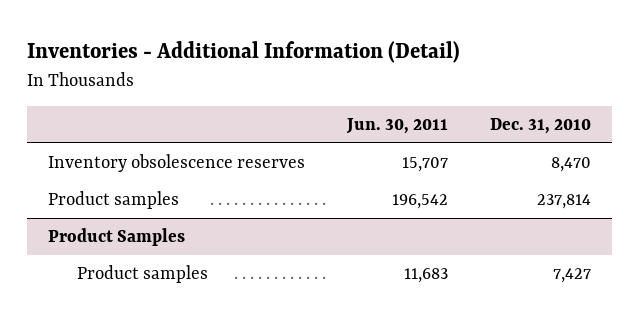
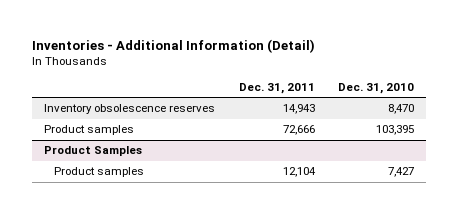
[346,118,449,135] Jun. 30, 2011 -> none
none -> [238,82,315,94] Dec. 31, 2011
[537,194,592,210] 237,814 -> [375,125,414,136] 103,395

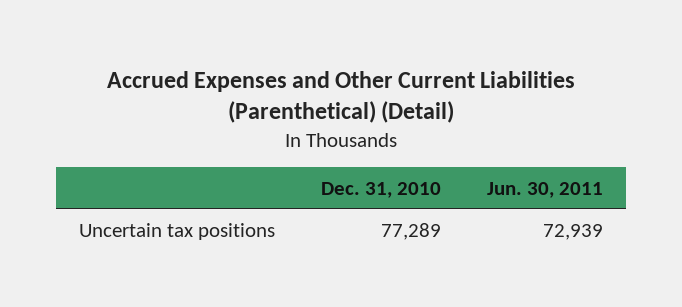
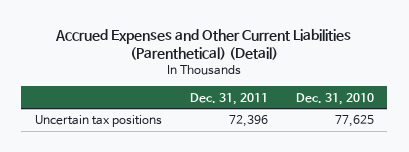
[486,181,603,198] Jun. 30, 2011 -> none
none -> [189,92,268,105] Dec. 31, 2011
[380,223,441,241] 77,289 -> [334,115,374,128] 77,625

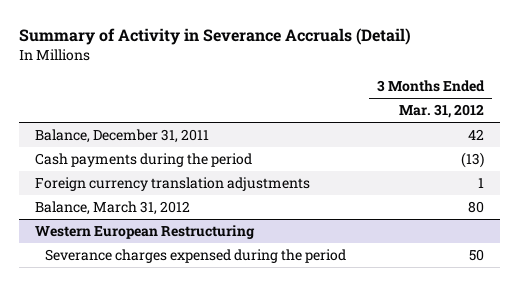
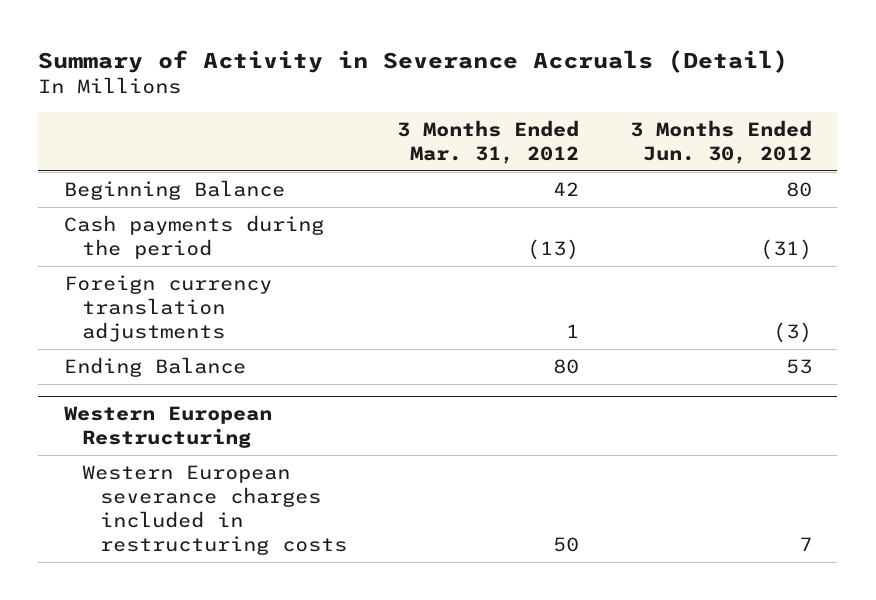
none -> [630,119,813,164] 3 Months Ended Jun. 30, 2012
[34,129,209,144] Balance, December 31, 2011 -> [63,180,285,201] Beginning Balance
[34,201,190,216] Balance, March 31, 2012 -> [63,357,246,378] Ending Balance
[44,249,346,264] Severance charges expensed during the period -> none
none -> [81,465,347,556] Western European severance charges included in restructuring costs

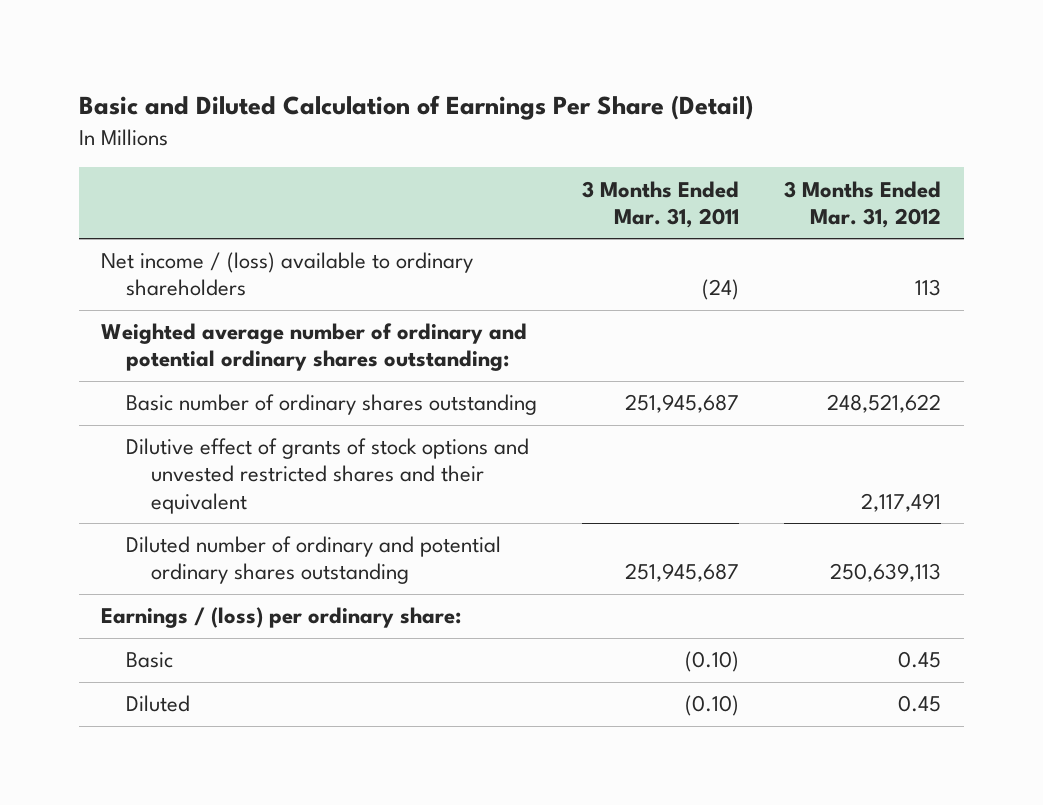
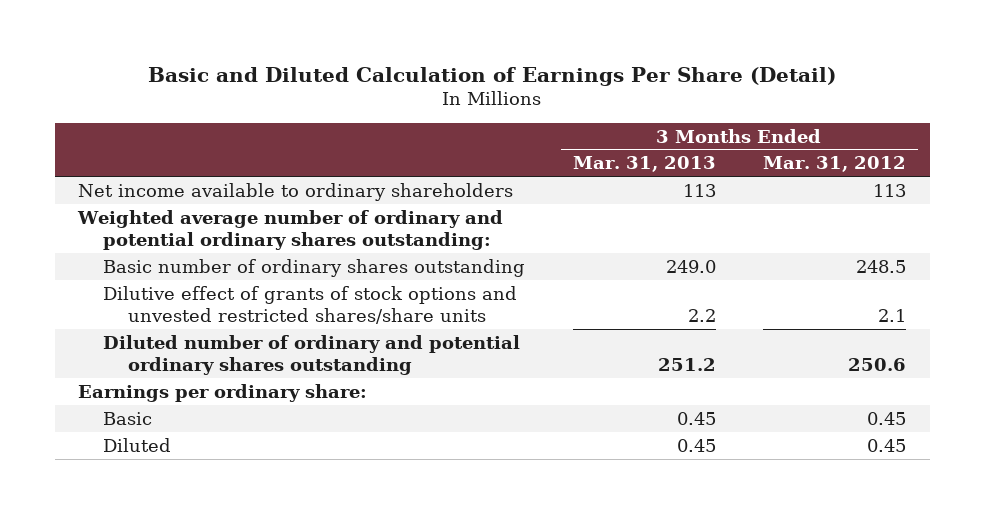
[582,180,740,228] 3 Months Ended Mar. 31, 2011 -> none
none -> [572,156,716,173] Mar. 31, 2013
[101,252,474,297] Net income / (loss) available to ordinary shareholders -> [78,182,514,201] Net income available to ordinary shareholders
[827,394,942,414] 248,521,622 -> [856,259,907,273] 248.5
[126,438,530,514] Dilutive effect of grants of stock options and unvested restricted shares and their equivalent -> [103,285,518,325] Dilutive effect of grants of stock options and unvested restricted shares/share units
[861,492,942,512] 2,117,491 -> [878,309,907,323] 2.1
[830,563,942,583] 250,639,113 -> [848,358,907,372] 250.6
[101,607,462,629] Earnings / (loss) per ordinary share: -> [78,383,368,402] Earnings per ordinary share:

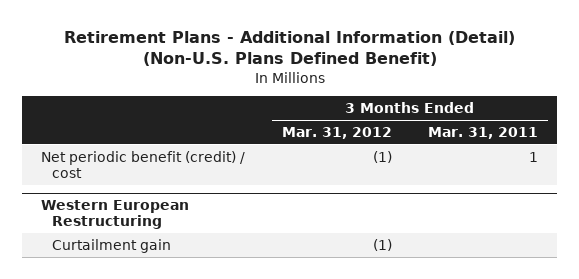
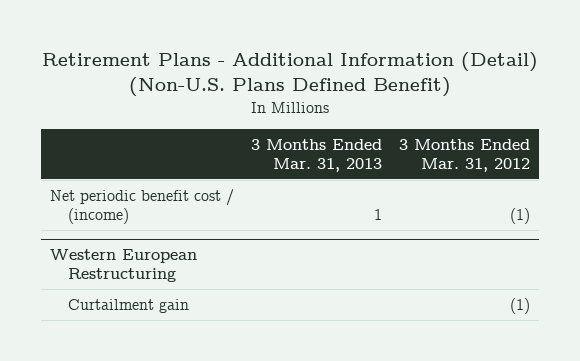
[428,126,539,139] Mar. 31, 2011 -> none
none -> [250,139,382,172] 3 Months Ended Mar. 31, 2013
[40,150,245,178] Net periodic benefit (credit) / cost -> [49,189,234,224] Net periodic benefit cost / (income)

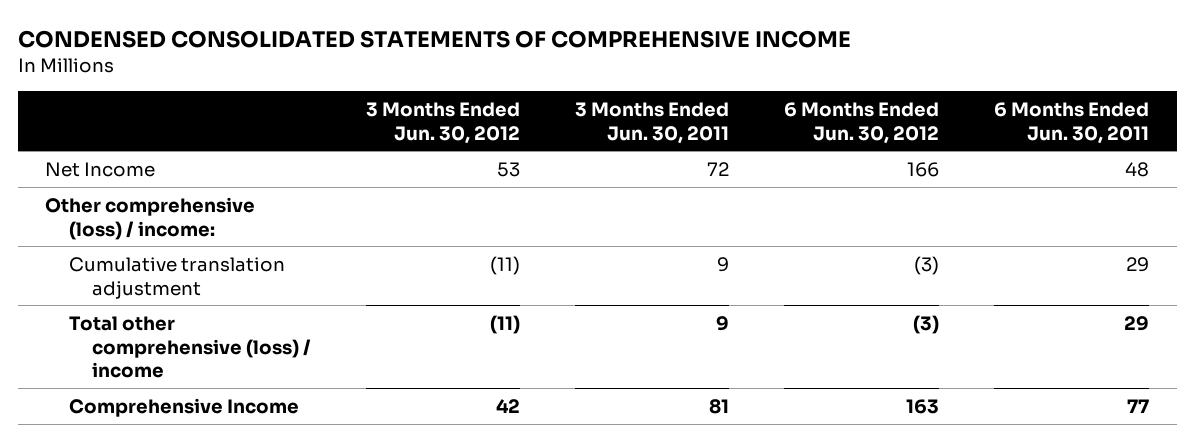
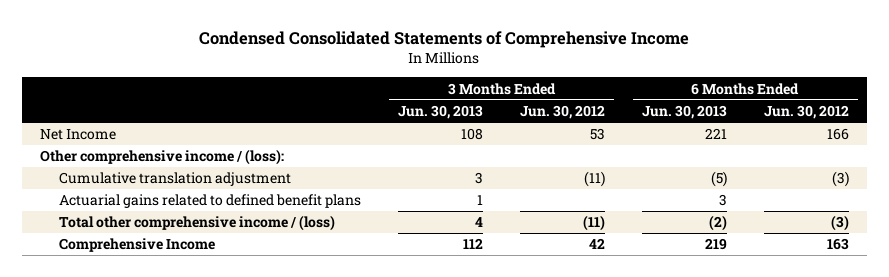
[17,30,851,49] CONDENSED CONSOLIDATED STATEMENTS OF COMPREHENSIVE INCOME -> [199,30,690,48] Condensed Consolidated Statements of Comprehensive Income
[574,101,729,144] 3 Months Ended Jun. 30, 2011 -> none
[994,101,1150,144] 6 Months Ended Jun. 30, 2011 -> none
none -> [398,105,484,120] Jun. 30, 2013
none -> [641,105,727,120] Jun. 30, 2013
[45,196,256,240] Other comprehensive (loss) / income: -> [40,149,285,166] Other comprehensive income / (loss):
none -> [59,194,362,209] Actuarial gains related to defined benefit plans
[68,315,311,379] Total other comprehensive (loss) / income -> [59,215,336,232] Total other comprehensive income / (loss)

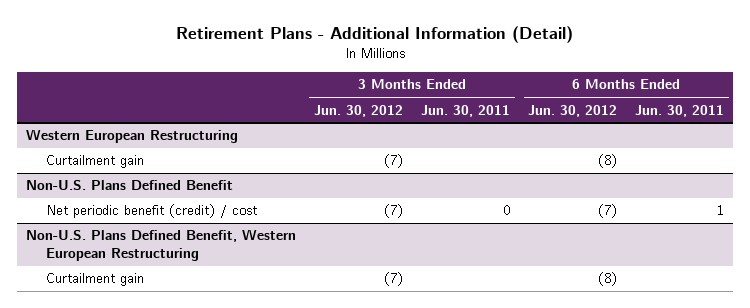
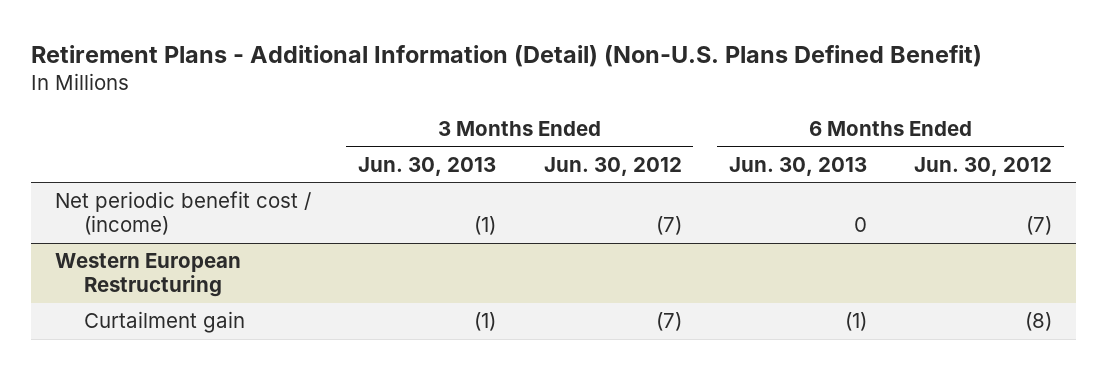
[176,25,574,43] Retirement Plans - Additional Information (Detail) -> [31,44,983,67] Retirement Plans - Additional Information (Detail) (Non-U.S. Plans Defined Benefit)
[421,104,511,117] Jun. 30, 2011 -> none
[635,104,725,117] Jun. 30, 2011 -> none
none -> [358,156,497,176] Jun. 30, 2013
none -> [729,156,868,176] Jun. 30, 2013
none -> [54,191,311,236] Net periodic benefit cost / (income)
[25,180,233,191] Non-U.S. Plans Defined Benefit -> none
[45,204,257,219] Net periodic benefit (credit) / cost -> none
[25,229,296,262] Non-U.S. Plans Defined Benefit, Western European Restructuring -> none
[45,273,144,287] Curtailment gain -> none

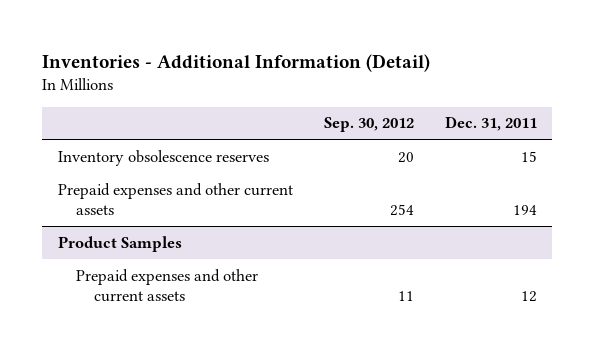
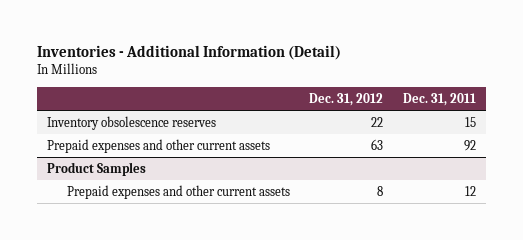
[323,117,414,133] Sep. 30, 2012 -> none
none -> [309,92,384,106] Dec. 31, 2012
[512,205,537,216] 194 -> [464,140,477,152] 92

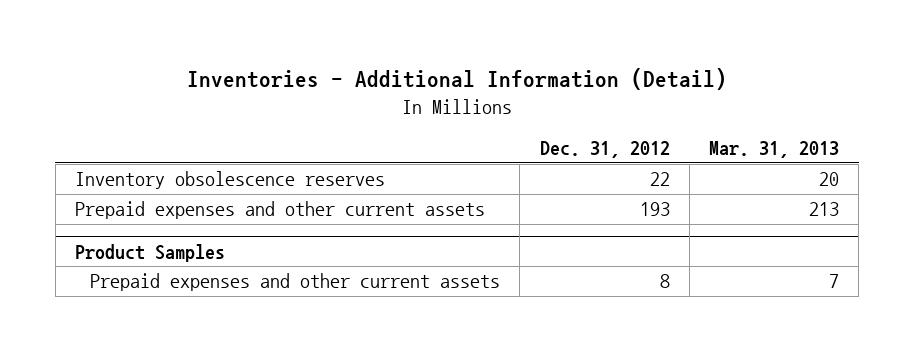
[403,92,477,106] Dec. 31, 2011 -> none
none -> [709,140,840,158] Mar. 31, 2013
[371,139,384,151] 63 -> [639,202,670,217] 193

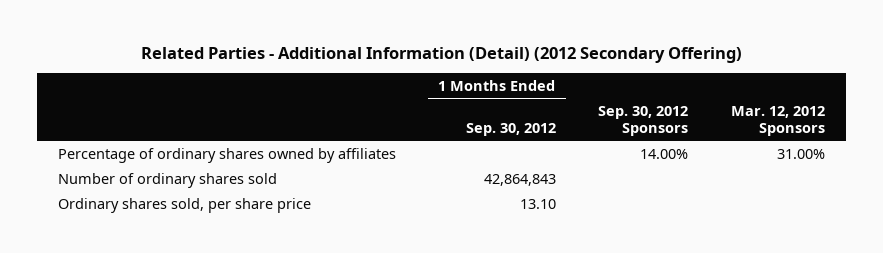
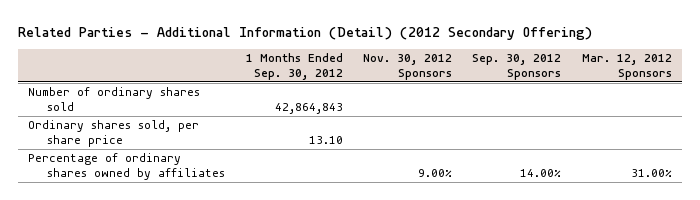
none -> [363,54,453,80] Nov. 30, 2012 Sponsors
[58,147,397,163] Percentage of ordinary shares owned by affiliates -> [27,153,226,180] Percentage of ordinary shares owned by affiliates

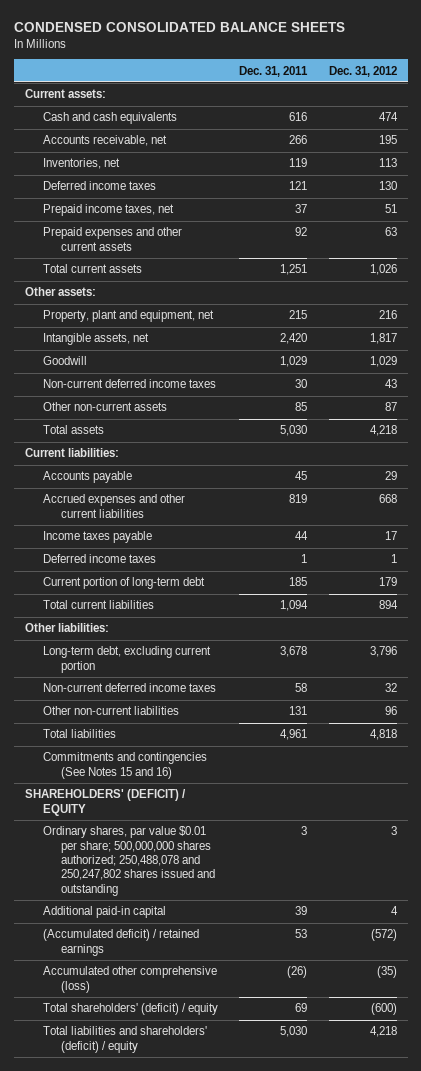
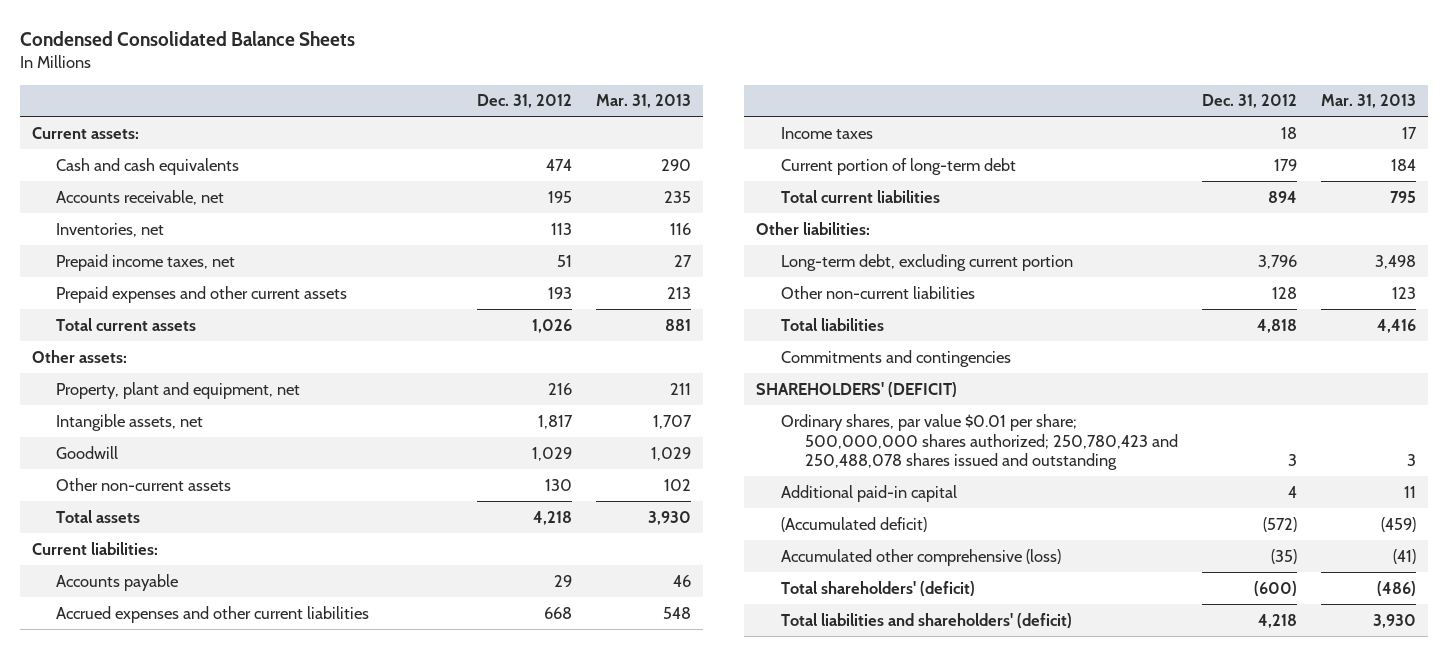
[13,21,345,32] CONDENSED CONSOLIDATED BALANCE SHEETS -> [19,30,355,46] Condensed Consolidated Balance Sheets
[239,65,309,77] Dec. 31, 2011 -> none
none -> [595,94,691,109] Mar. 31, 2013
[42,181,156,191] Deferred income taxes -> none
[384,227,397,237] 63 -> [548,286,573,299] 193
[42,379,216,389] Non-current deferred income taxes -> none
[384,402,397,412] 87 -> [545,478,573,491] 130
[42,554,156,564] Deferred income taxes -> none
[42,531,152,544] Income taxes payable -> [780,126,873,139] Income taxes
[384,531,397,541] 17 -> [1280,126,1297,139] 18
[42,683,216,693] Non-current deferred income taxes -> none
[384,706,397,716] 96 -> [1271,286,1297,299] 128
[42,752,207,779] Commitments and contingencies (See Notes 15 and 16) -> [780,349,1011,367] Commitments and contingencies
[24,789,186,816] SHAREHOLDERS' (DEFICIT) / EQUITY -> [756,381,958,397] SHAREHOLDERS' (DEFICIT)
[42,826,215,896] Ordinary shares, par value $0.01 per share; 500,000,000 shares authorized; 250,488,078 and 250,247,802 shares issued and outstanding -> [780,413,1179,471] Ordinary shares, par value $0.01 per share; 500,000,000 shares authorized; 250,780,423 and 250,488,078 shares issued and outstanding
[42,929,199,956] (Accumulated deficit) / retained earnings -> [780,516,927,532] (Accumulated deficit)
[42,1003,218,1016] Total shareholders' (deficit) / equity -> [780,580,975,596] Total shareholders' (deficit)
[42,1026,207,1053] Total liabilities and shareholders' (deficit) / equity -> [780,612,1072,628] Total liabilities and shareholders' (deficit)

